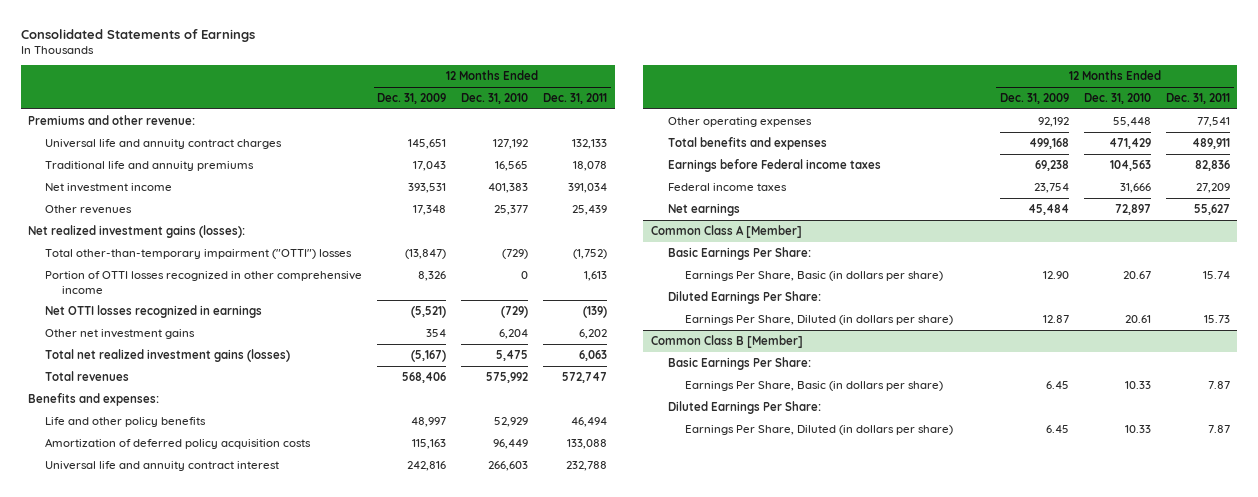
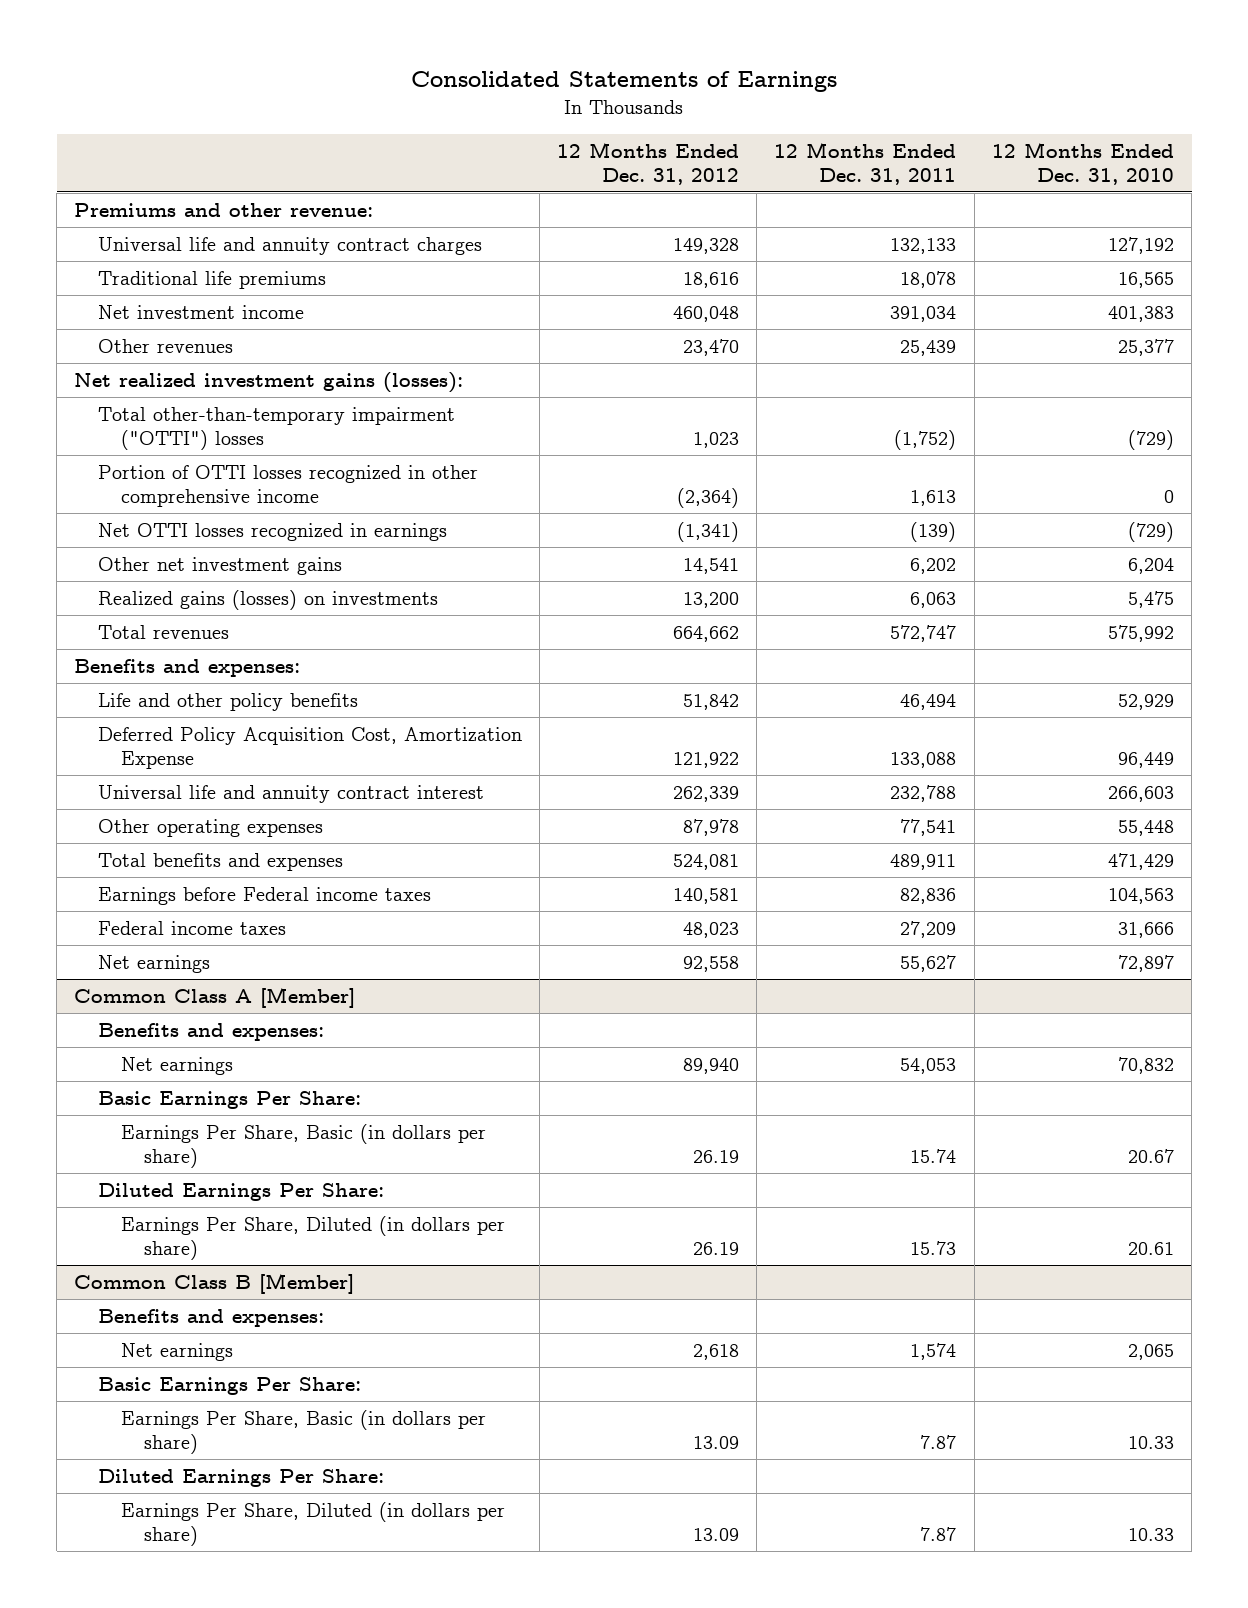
[377,92,447,104] Dec. 31, 2009 -> none
none -> [557,141,740,186] 12 Months Ended Dec. 31, 2012
[45,160,255,171] Traditional life and annuity premiums -> [97,270,326,289] Traditional life premiums
[45,348,291,362] Total net realized investment gains (losses) -> [97,589,438,610] Realized gains (losses) on investments
[45,437,312,449] Amortization of deferred policy acquisition costs -> [97,726,522,769] Deferred Policy Acquisition Cost, Amortization Expense
none -> [97,1022,324,1041] Benefits and expenses:
none -> [120,1056,233,1075] Net earnings
none -> [97,1308,324,1327] Benefits and expenses:
none -> [120,1342,233,1361] Net earnings

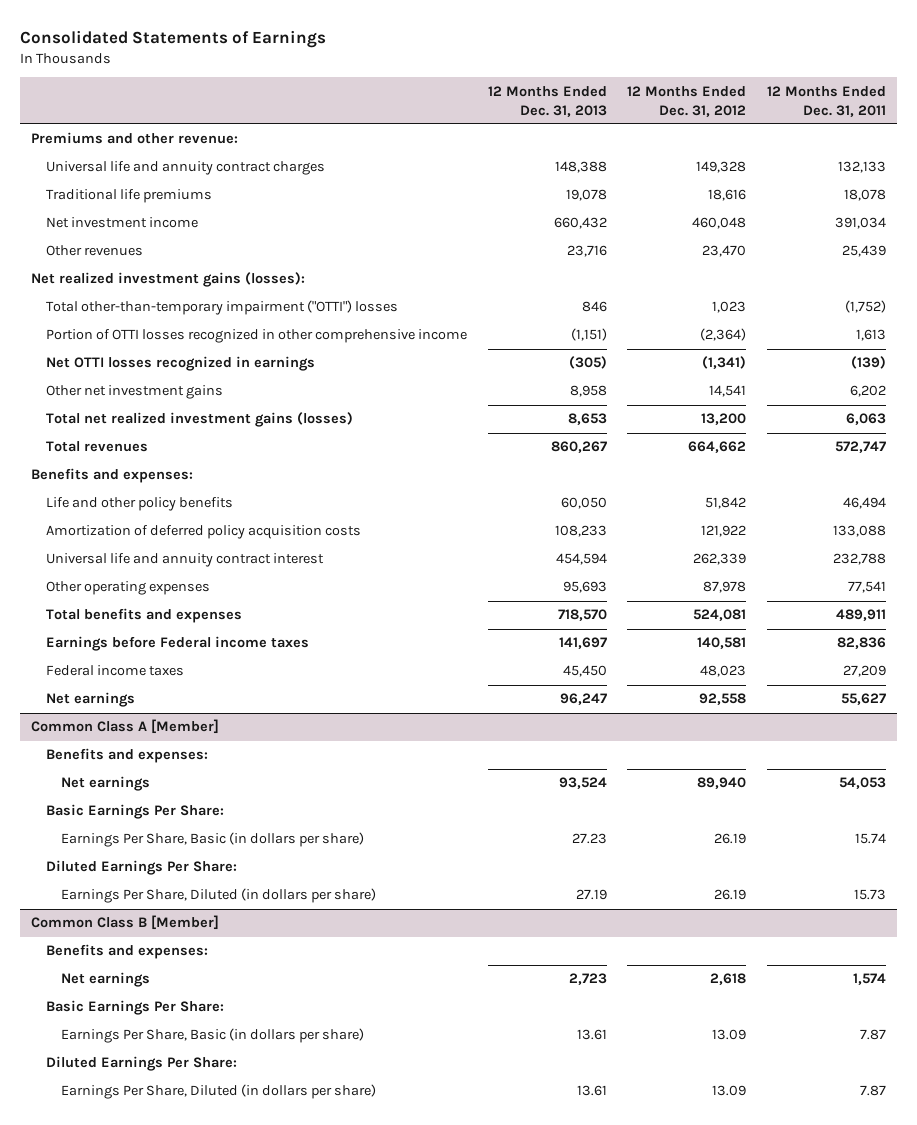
[991,141,1174,186] 12 Months Ended Dec. 31, 2010 -> none
none -> [487,85,607,117] 12 Months Ended Dec. 31, 2013
[97,589,438,610] Realized gains (losses) on investments -> [45,412,353,428] Total net realized investment gains (losses)
[97,726,522,769] Deferred Policy Acquisition Cost, Amortization Expense -> [45,525,361,540] Amortization of deferred policy acquisition costs

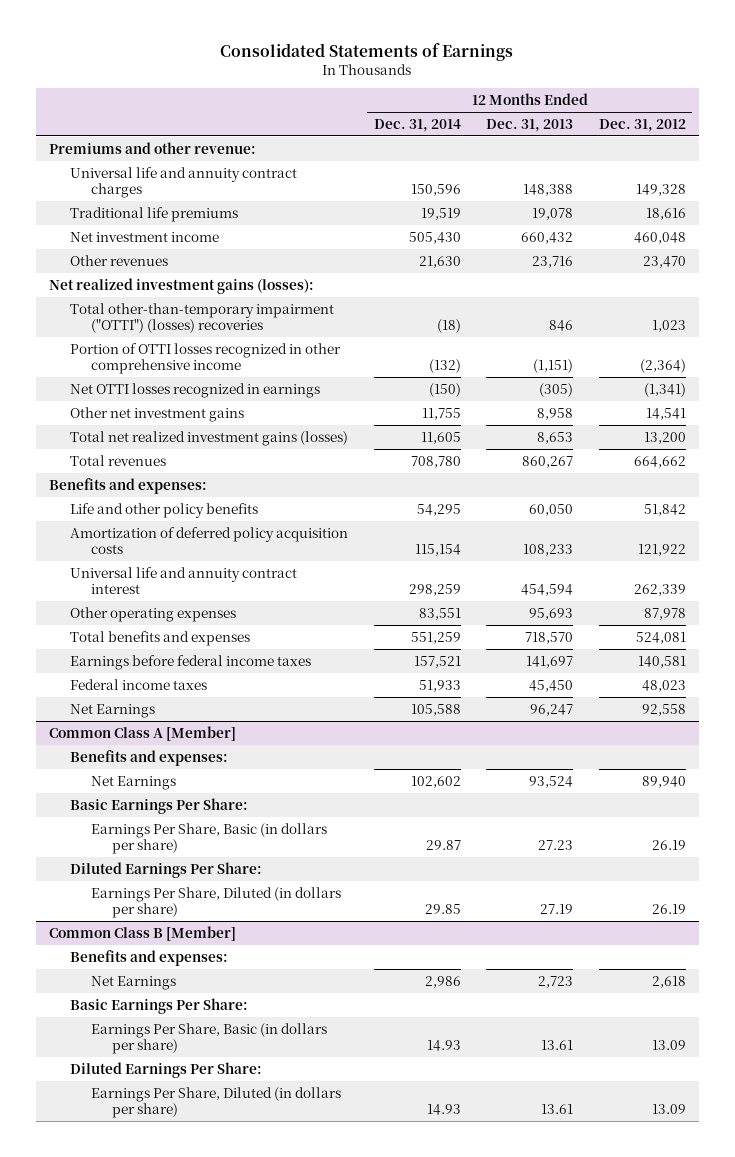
[767,85,887,117] 12 Months Ended Dec. 31, 2011 -> none
none -> [373,118,461,132] Dec. 31, 2014
[45,300,398,316] Total other-than-temporary impairment ("OTTI") losses -> [69,302,334,334] Total other-than-temporary impairment ("OTTI") (losses) recoveries
[45,636,309,652] Earnings before Federal income taxes -> [69,654,311,670] Earnings before federal income taxes
[45,692,135,708] Net earnings -> [69,703,155,718] Net Earnings
[60,776,150,792] Net earnings -> [90,775,176,790] Net Earnings
[60,972,150,988] Net earnings -> [90,975,176,990] Net Earnings

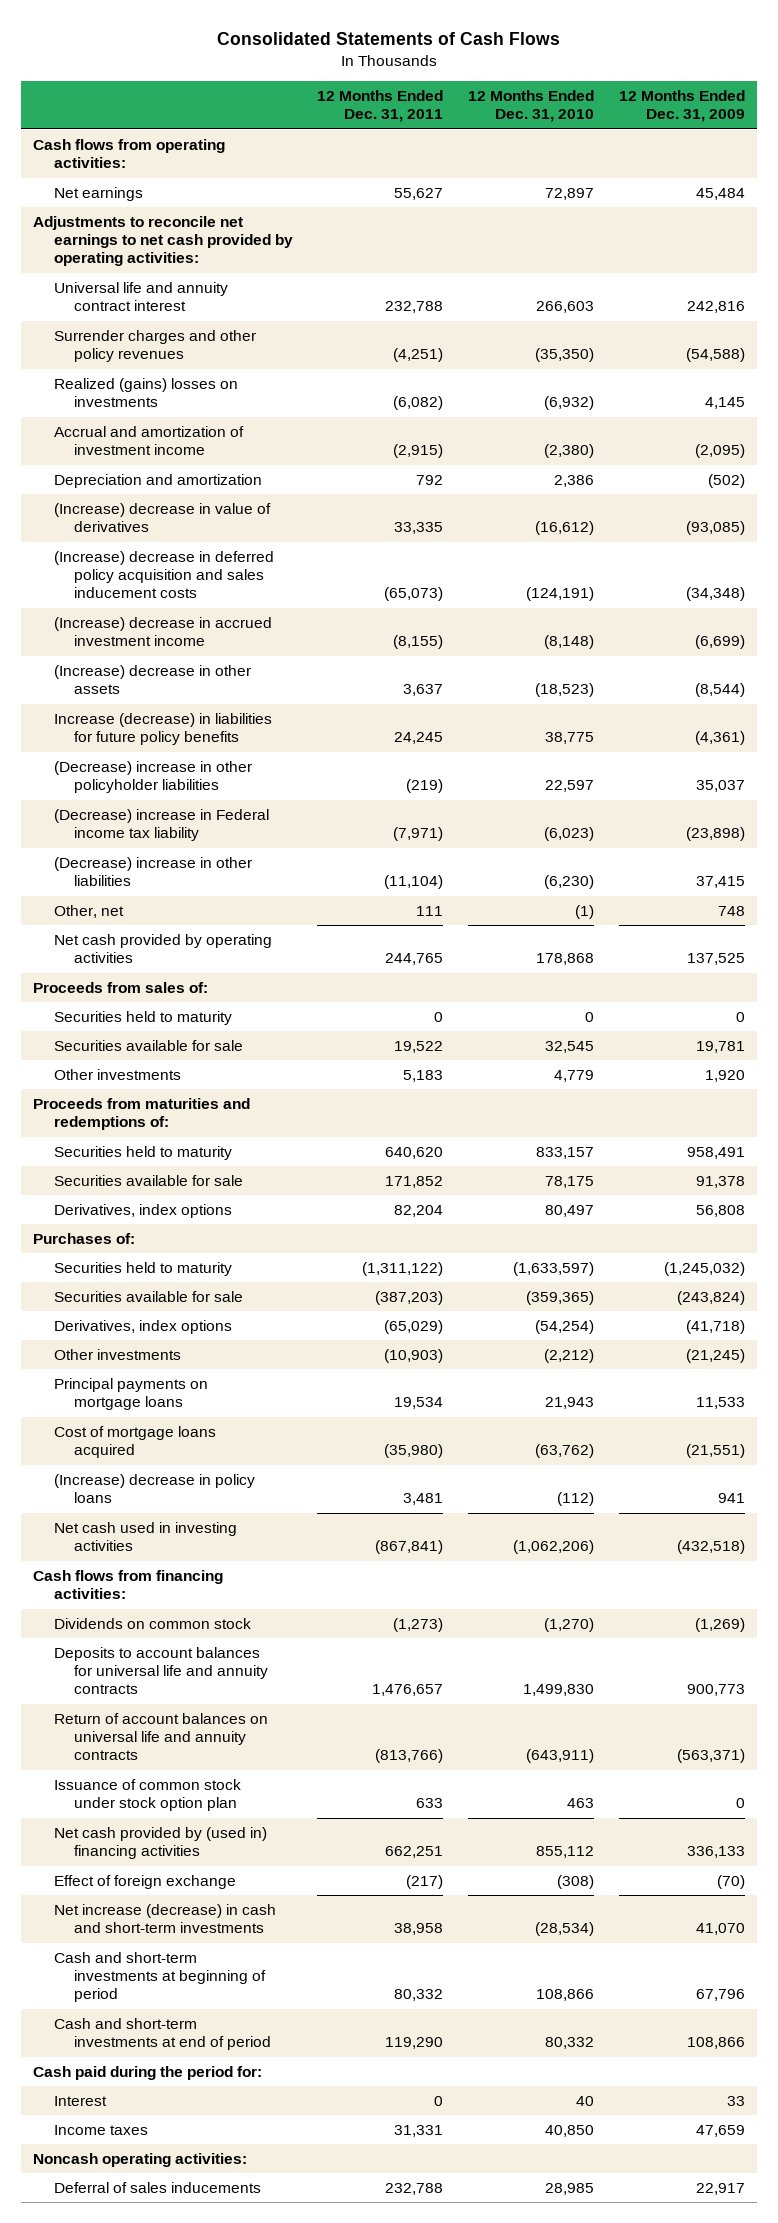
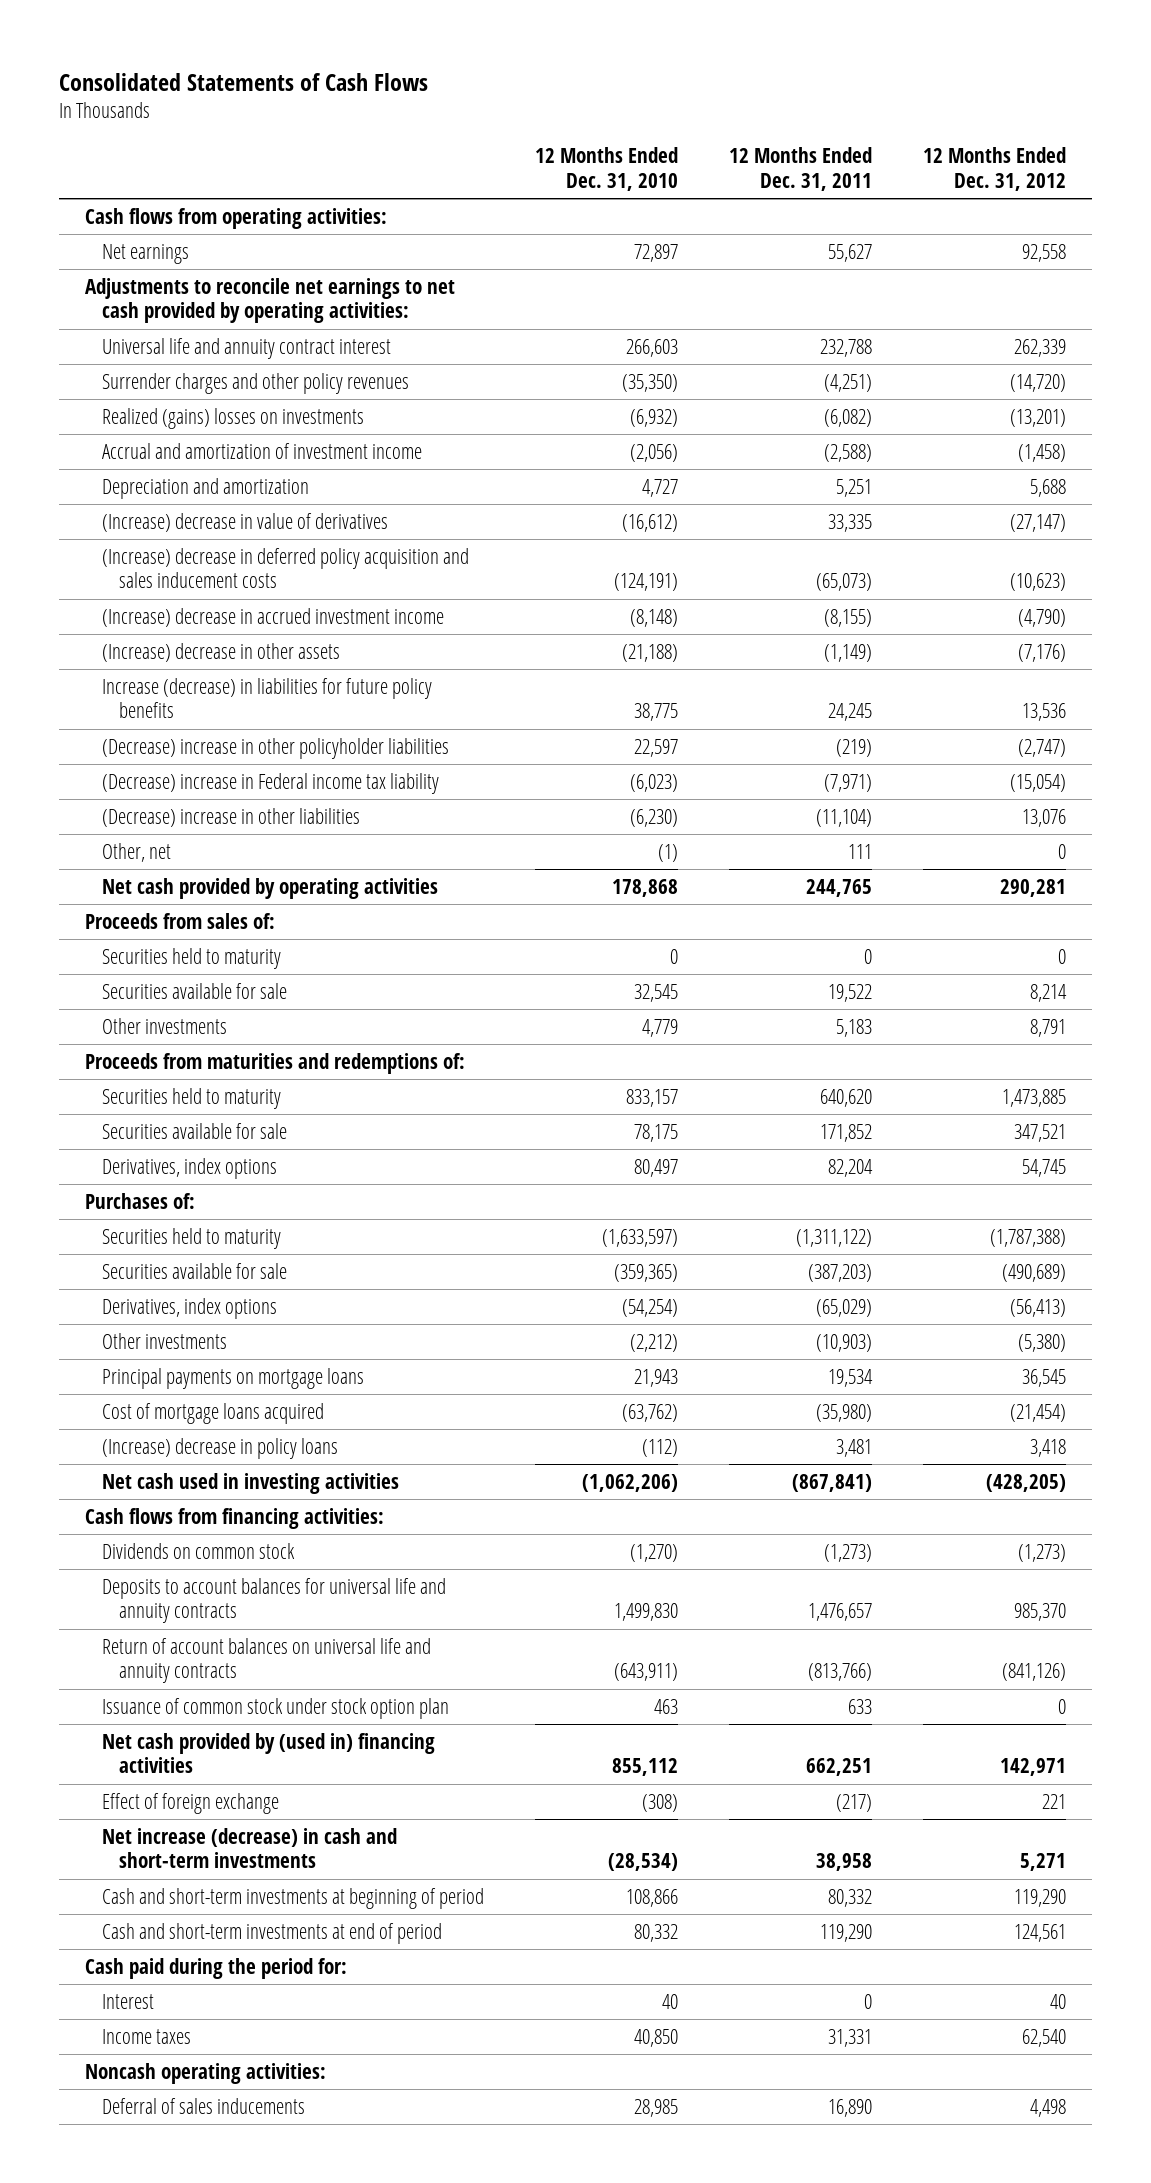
[618,90,745,123] 12 Months Ended Dec. 31, 2009 -> none
none -> [923,147,1067,191] 12 Months Ended Dec. 31, 2012
[393,444,444,459] (2,915) -> [824,443,873,462] (2,588)
[543,444,594,459] (2,380) -> [630,443,679,462] (2,056)
[416,475,444,486] 792 -> [836,478,873,497] 5,251
[553,475,594,488] 2,386 -> [642,478,679,497] 4,727
[403,684,444,697] 3,637 -> [824,643,873,662] (1,149)
[534,683,594,698] (18,523) -> [622,643,679,662] (21,188)
[385,2183,444,2196] 232,788 -> [828,2098,873,2117] 16,890

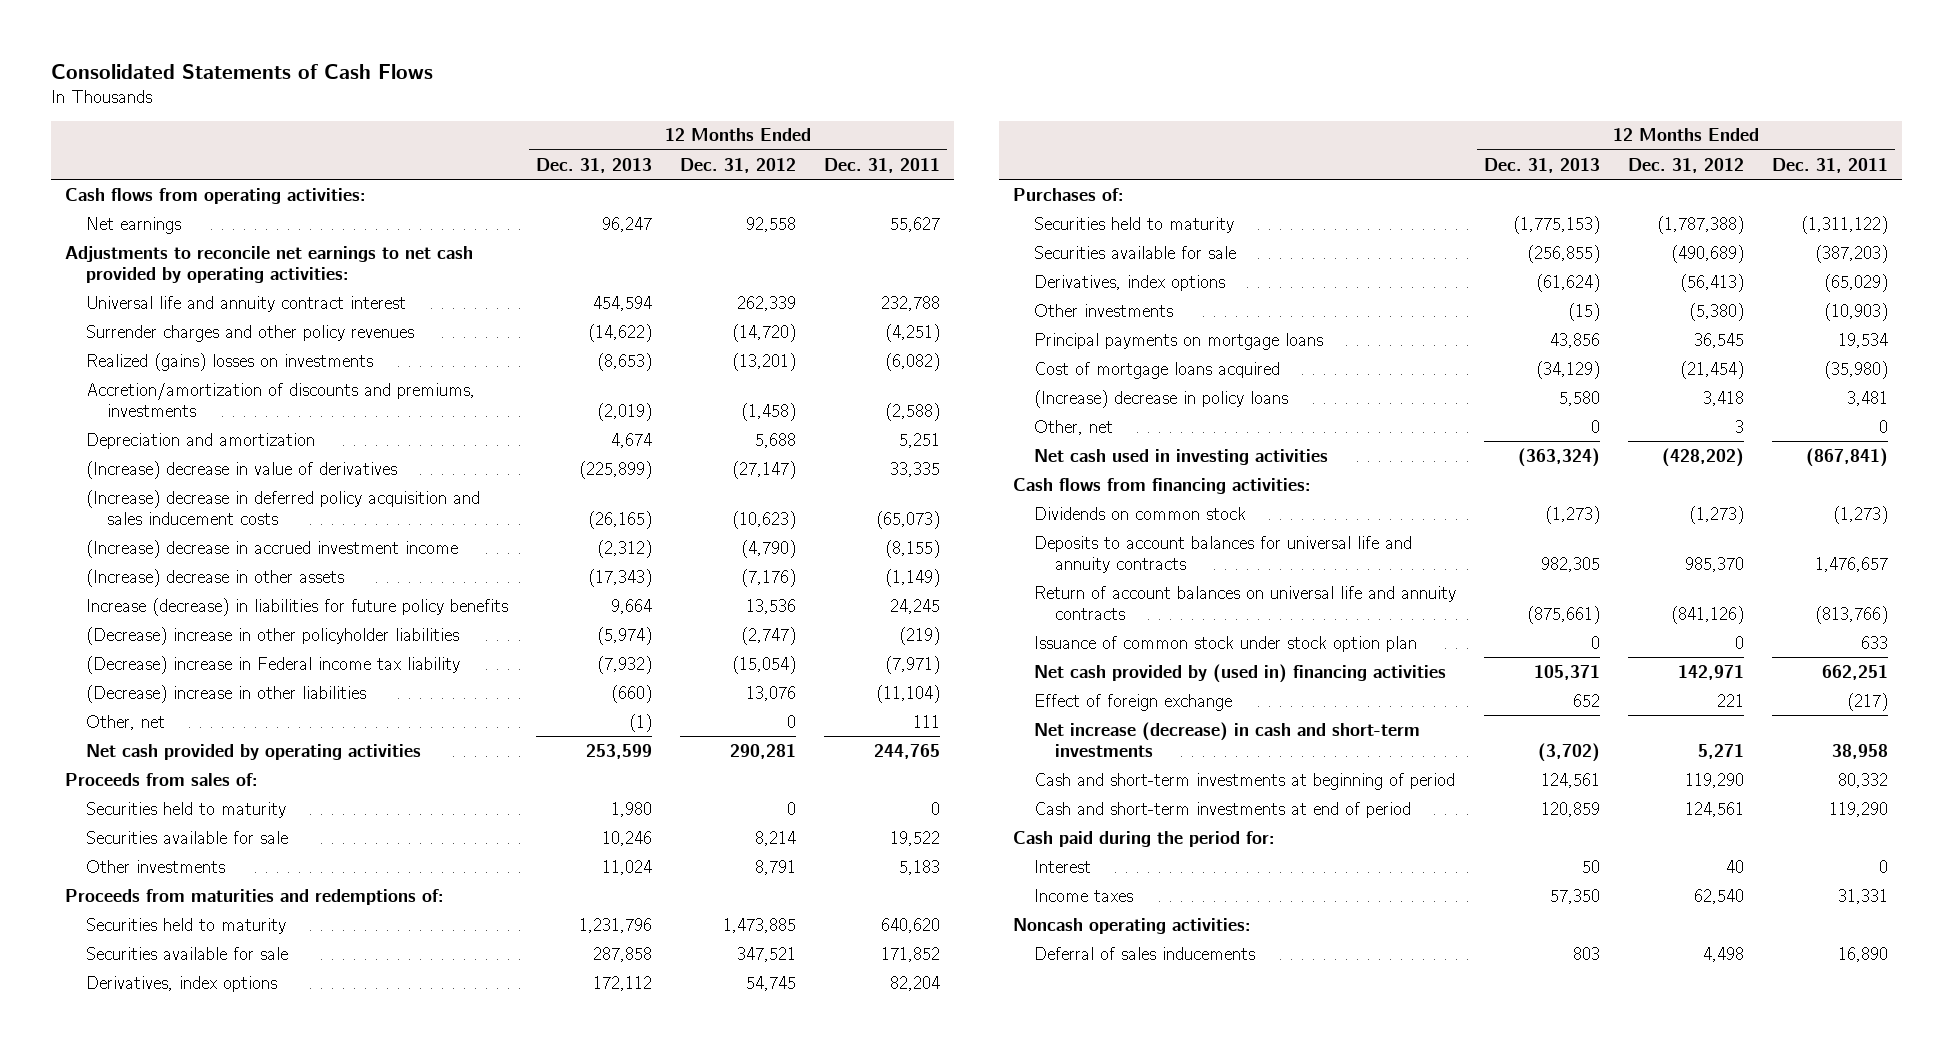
[535,147,679,191] 12 Months Ended Dec. 31, 2010 -> none
none -> [536,157,653,173] Dec. 31, 2013
[102,442,423,459] Accrual and amortization of investment income -> [85,382,475,417] Accretion/amortization of discounts and premiums, investments
none -> [1033,419,1113,435] Other, net
[986,1473,1067,1492] (428,205) -> [1662,447,1745,467] (428,202)

